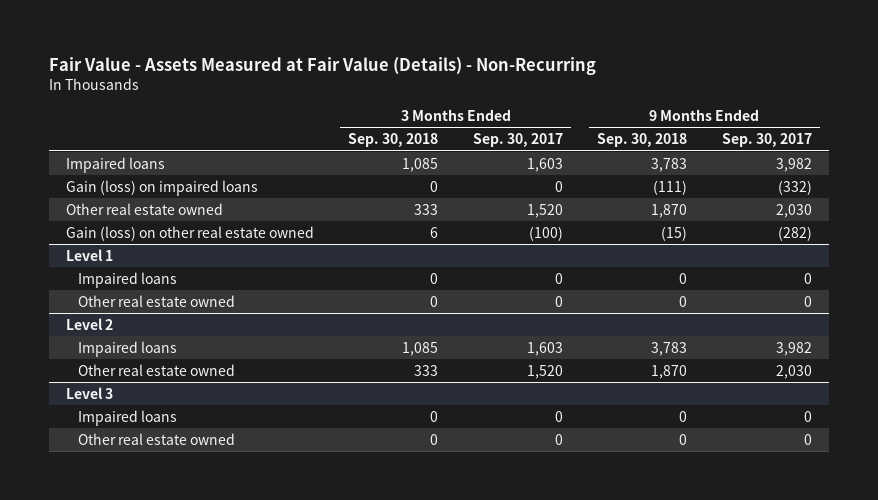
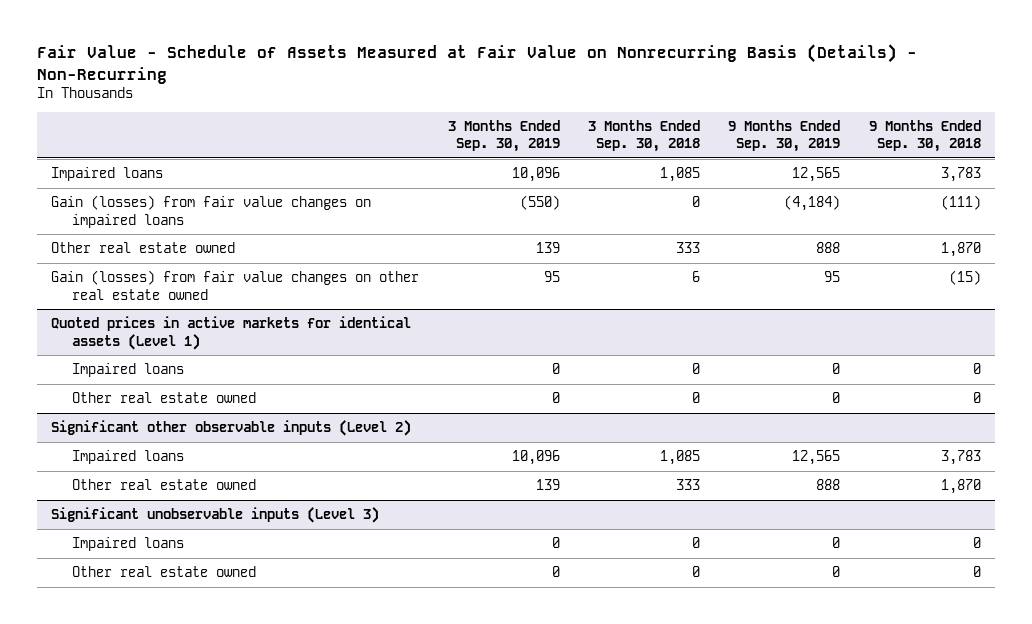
[48,56,596,75] Fair Value - Assets Measured at Fair Value (Details) - Non-Recurring -> [37,44,918,84] Fair Value - Schedule of Assets Measured at Fair Value on Nonrecurring Basis (Details) - Non-Recurring
[472,133,563,148] Sep. 30, 2017 -> none
[721,133,812,148] Sep. 30, 2017 -> none
none -> [447,119,560,153] 3 Months Ended Sep. 30, 2019
none -> [728,119,841,153] 9 Months Ended Sep. 30, 2019
[65,179,258,196] Gain (loss) on impaired loans -> [51,195,372,228] Gain (losses) from fair value changes on impaired loans
[65,225,314,241] Gain (loss) on other real estate owned -> [51,270,420,300] Gain (losses) from fair value changes on other real estate owned
[65,248,113,261] Level 1 -> [51,316,412,350] Quoted prices in active markets for identical assets (Level 1)
[65,317,113,330] Level 2 -> [51,420,412,437] Significant other observable inputs (Level 2)
[65,386,113,399] Level 3 -> [51,507,380,524] Significant unobservable inputs (Level 3)

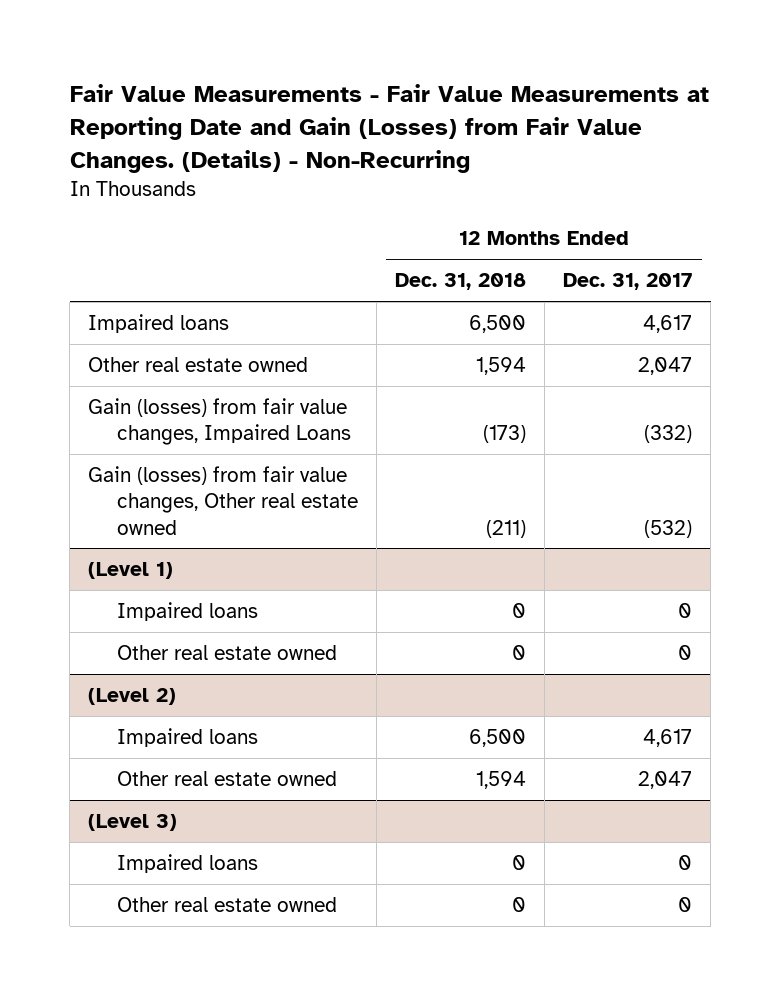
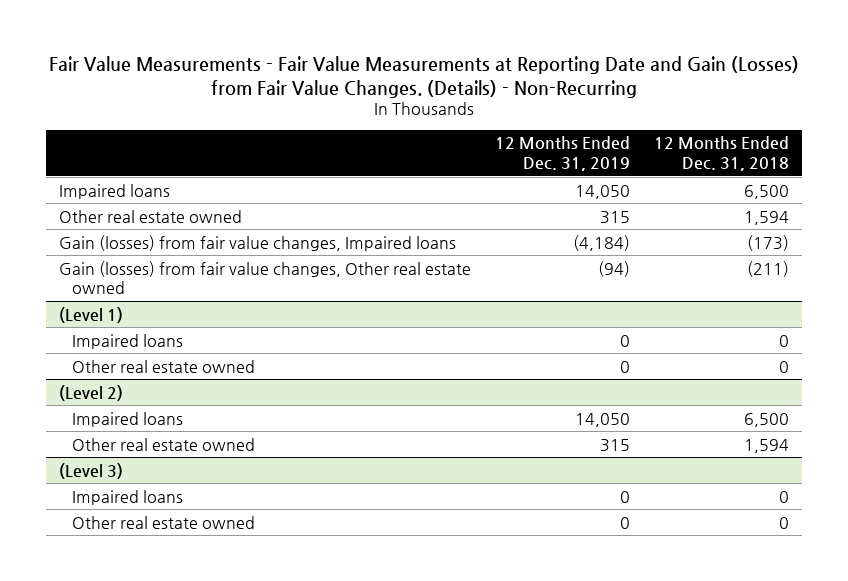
[563,273,693,291] Dec. 31, 2017 -> none
none -> [494,136,630,171] 12 Months Ended Dec. 31, 2019
[88,398,352,446] Gain (losses) from fair value changes, Impaired Loans -> [58,234,456,251] Gain (losses) from fair value changes, Impaired loans

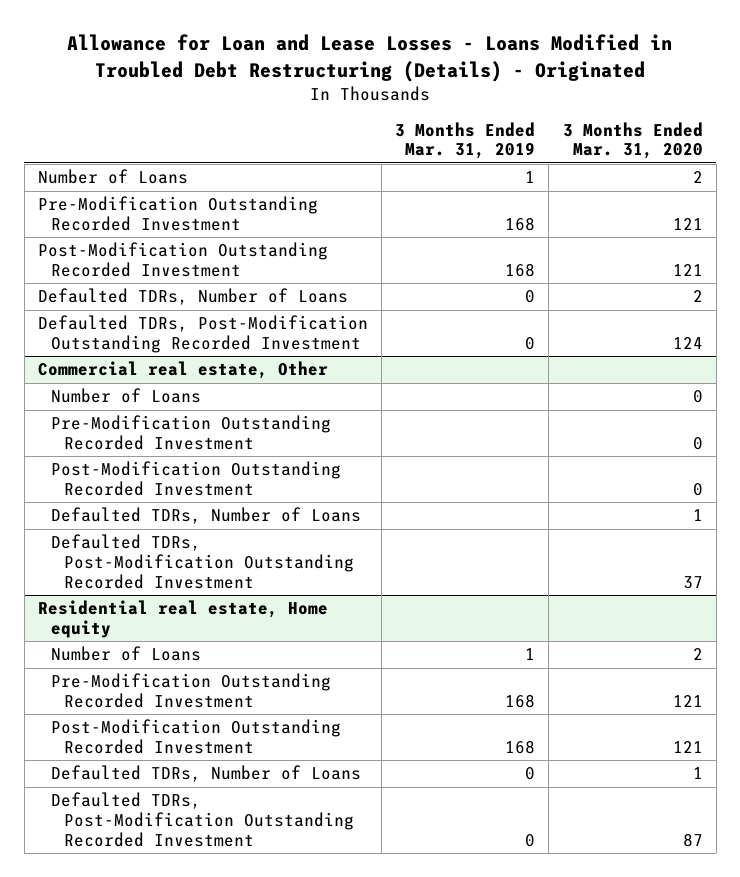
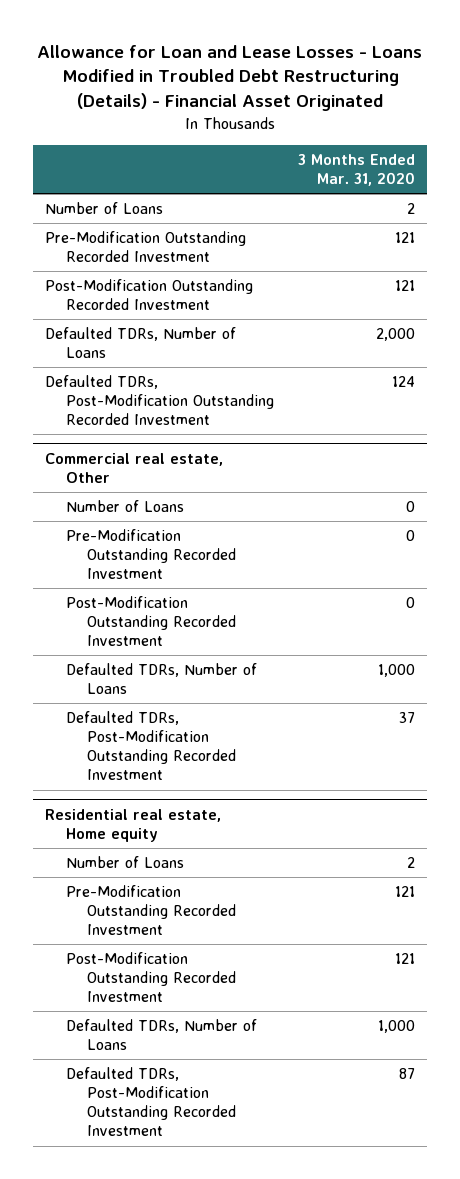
[67,34,673,82] Allowance for Loan and Lease Losses - Loans Modified in Troubled Debt Restructuring (Details) - Originated -> [37,44,423,112] Allowance for Loan and Lease Losses - Loans Modified in Troubled Debt Restructuring (Details) - Financial Asset Originated
[395,121,536,160] 3 Months Ended Mar. 31, 2019 -> none
[692,290,703,303] 2 -> [376,328,416,342] 2,000
[692,509,703,522] 1 -> [378,664,416,678] 1,000
[692,767,703,780] 1 -> [378,1020,416,1034] 1,000

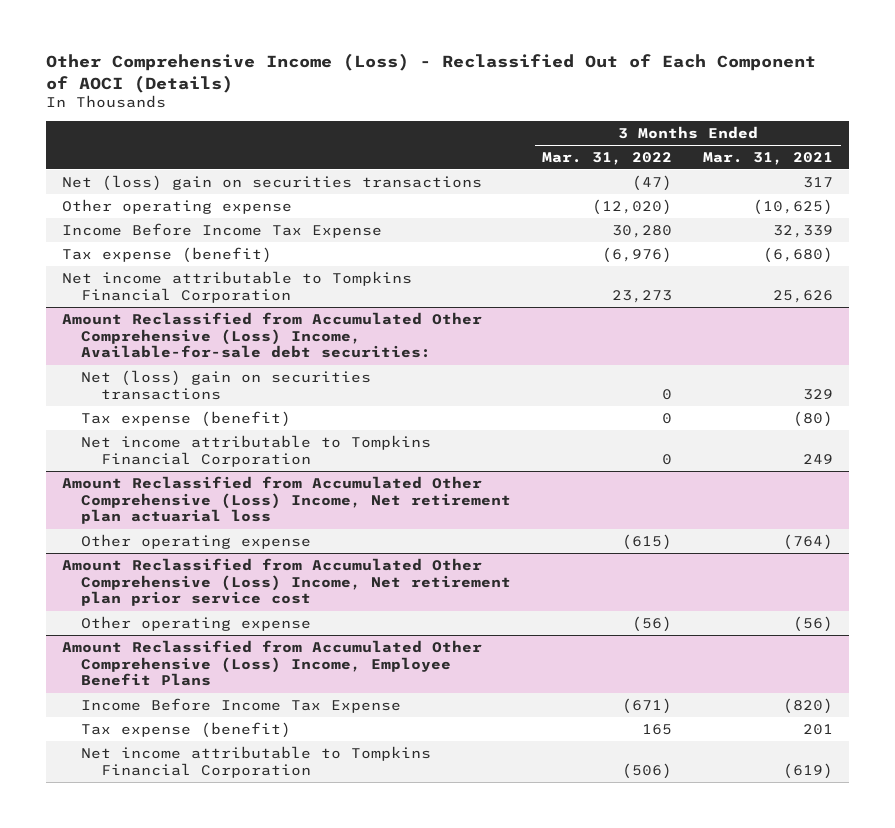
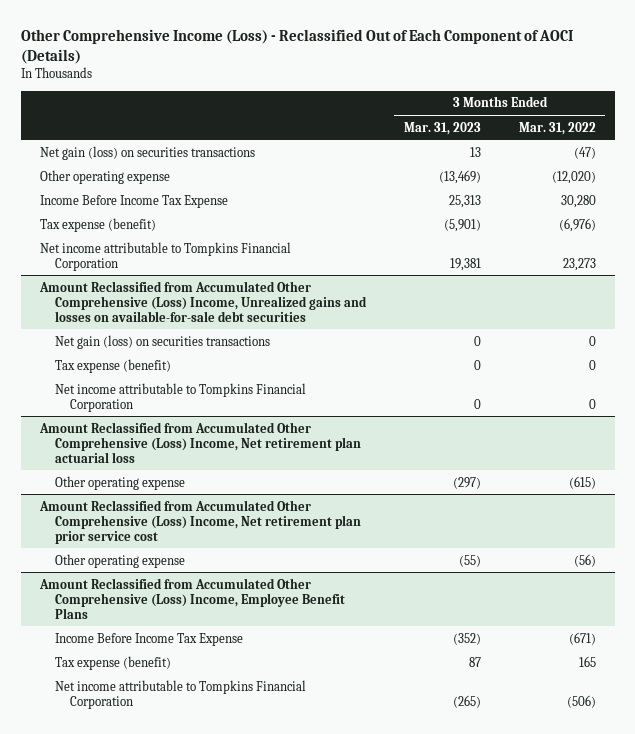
[703,151,834,165] Mar. 31, 2021 -> none
none -> [403,121,481,135] Mar. 31, 2023
[61,174,482,191] Net (loss) gain on securities transactions -> [39,145,255,160] Net gain (loss) on securities transactions
[61,311,482,359] Amount Reclassified from Accumulated Other Comprehensive (Loss) Income, Available-for-sale debt securities: -> [38,280,367,322] Amount Reclassified from Accumulated Other Comprehensive (Loss) Income, Unrealized gains and losses on available-for-sale debt securities
[81,369,372,400] Net (loss) gain on securities transactions -> [54,334,270,349] Net gain (loss) on securities transactions

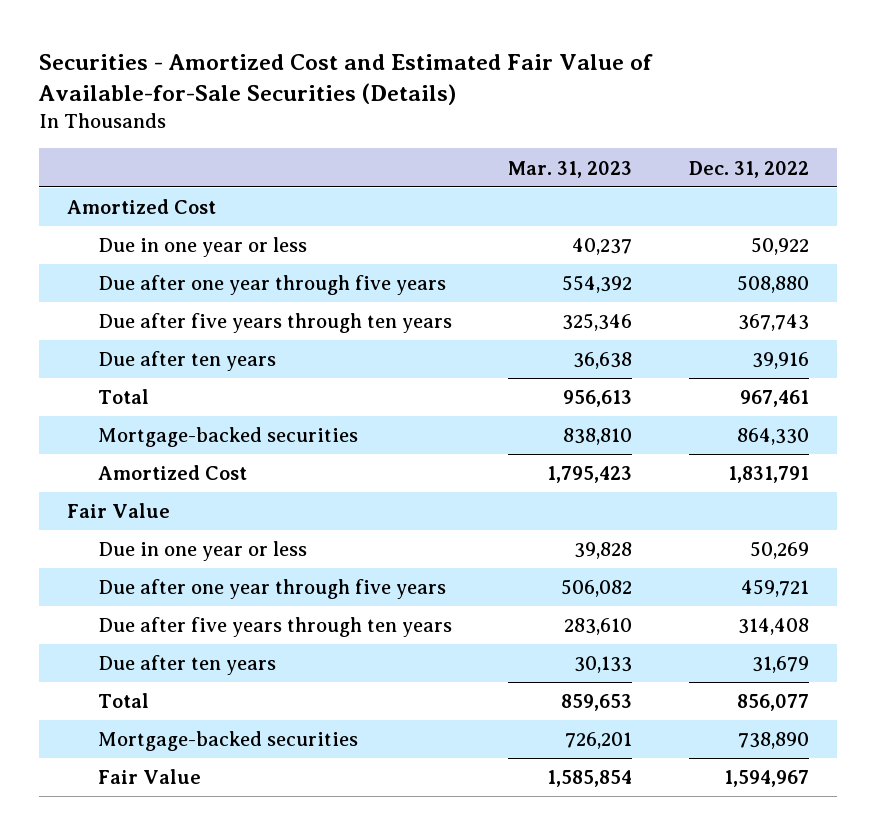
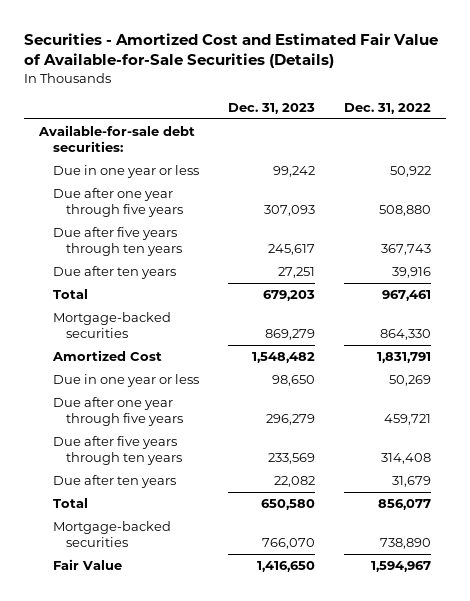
[508,160,633,178] Mar. 31, 2023 -> none
none -> [227,102,315,114] Dec. 31, 2023
[66,199,216,215] Amortized Cost -> [37,124,195,153] Available-for-sale debt securities:
[66,503,170,519] Fair Value -> none

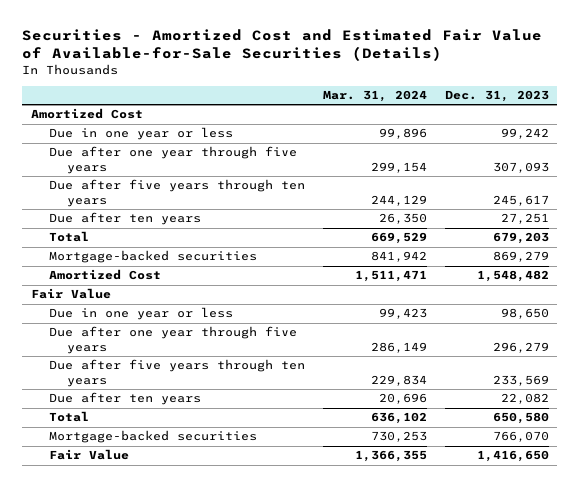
[344,102,432,114] Dec. 31, 2022 -> none
none -> [322,90,427,103] Mar. 31, 2024
[37,124,195,153] Available-for-sale debt securities: -> [31,108,144,120] Amortized Cost
none -> [31,288,112,300] Fair Value

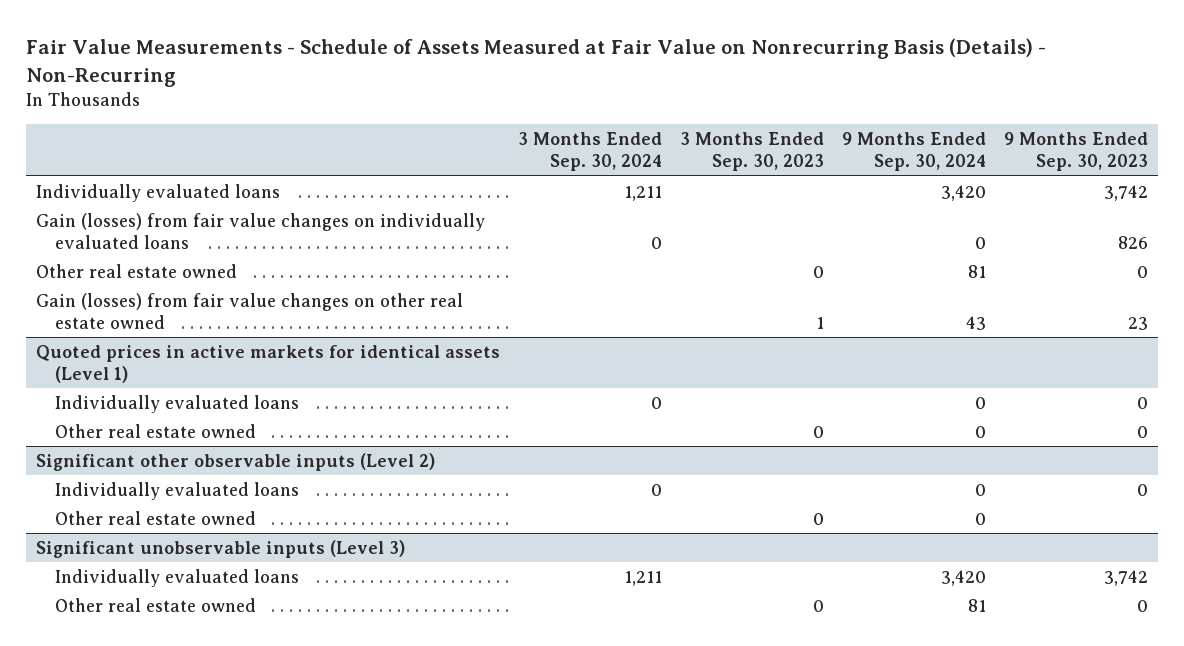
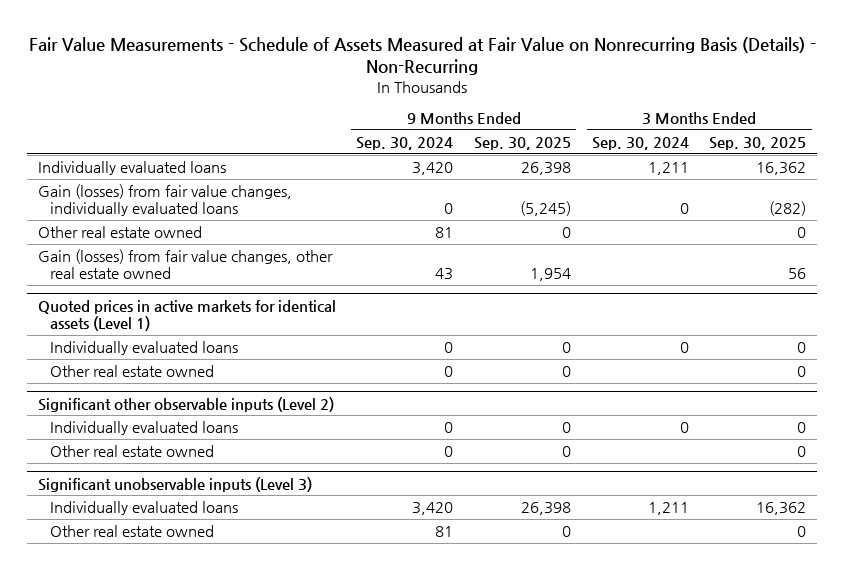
[679,132,824,172] 3 Months Ended Sep. 30, 2023 -> none
[1004,132,1149,172] 9 Months Ended Sep. 30, 2023 -> none
none -> [473,136,571,150] Sep. 30, 2025
none -> [709,136,807,150] Sep. 30, 2025
[35,212,485,249] Gain (losses) from fair value changes on individually evaluated loans -> [37,183,292,217] Gain (losses) from fair value changes, individually evaluated loans
[35,292,463,329] Gain (losses) from fair value changes on other real estate owned -> [37,248,333,280] Gain (losses) from fair value changes, other real estate owned

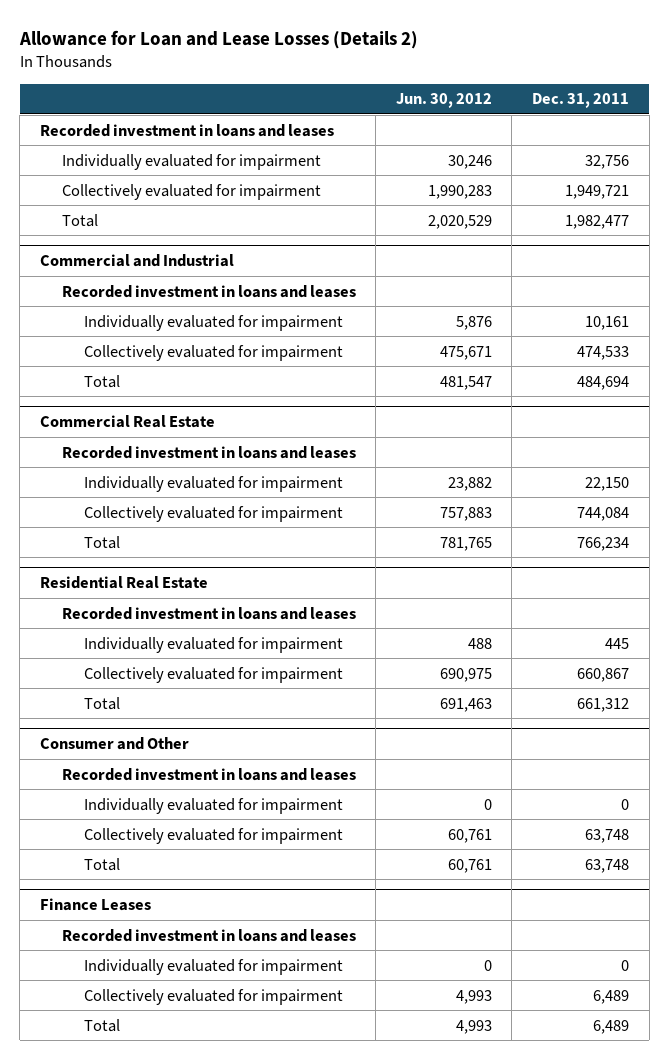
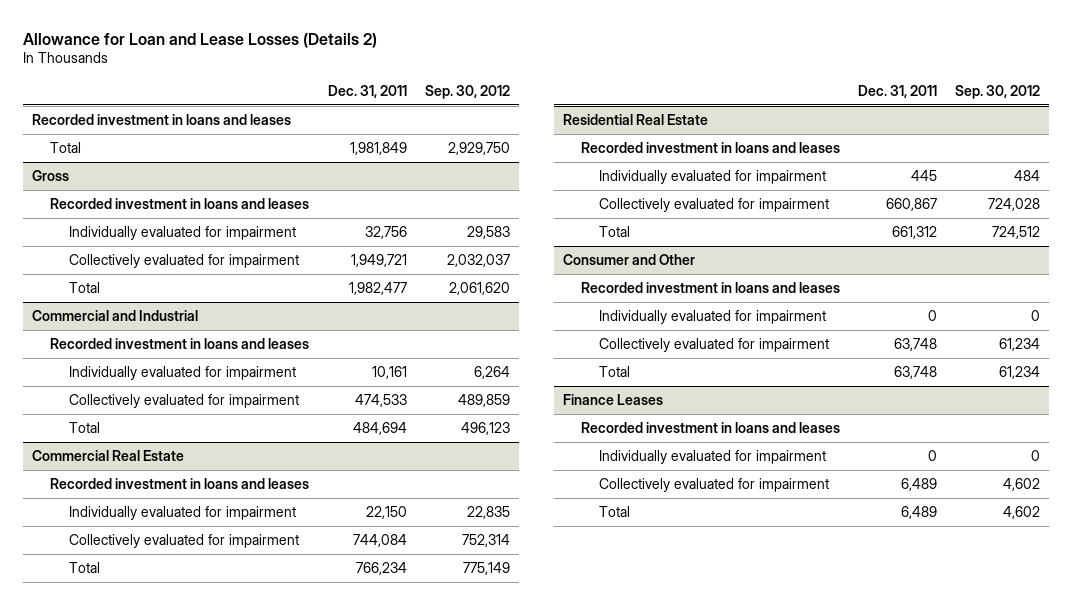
[395,93,492,109] Jun. 30, 2012 -> none
none -> [424,84,510,99] Sep. 30, 2012
none -> [50,141,82,153] Total
none -> [32,169,70,181] Gross
none -> [50,197,310,209] Recorded investment in loans and leases

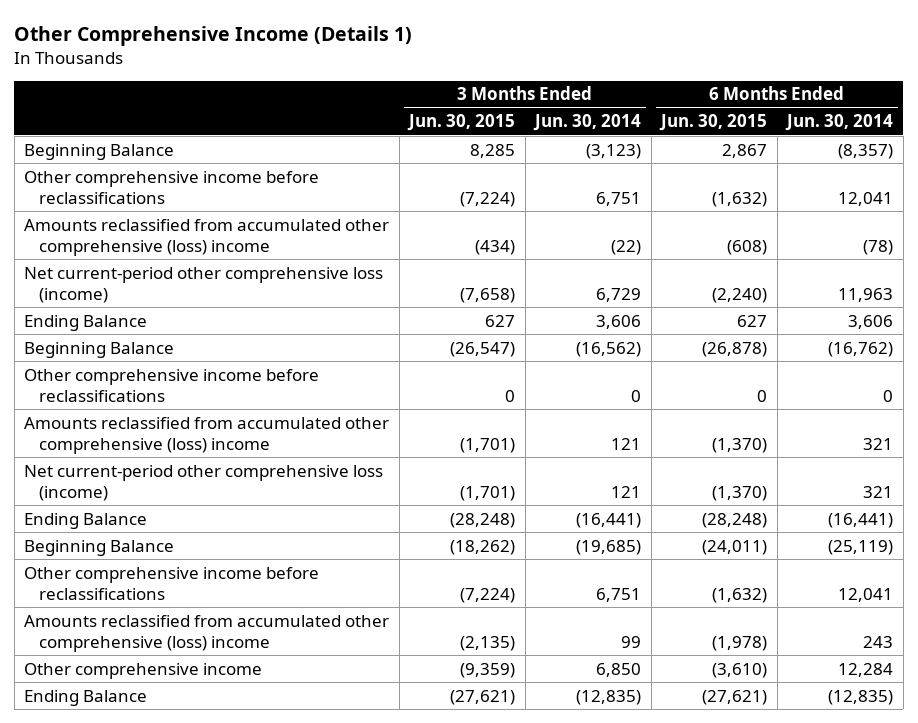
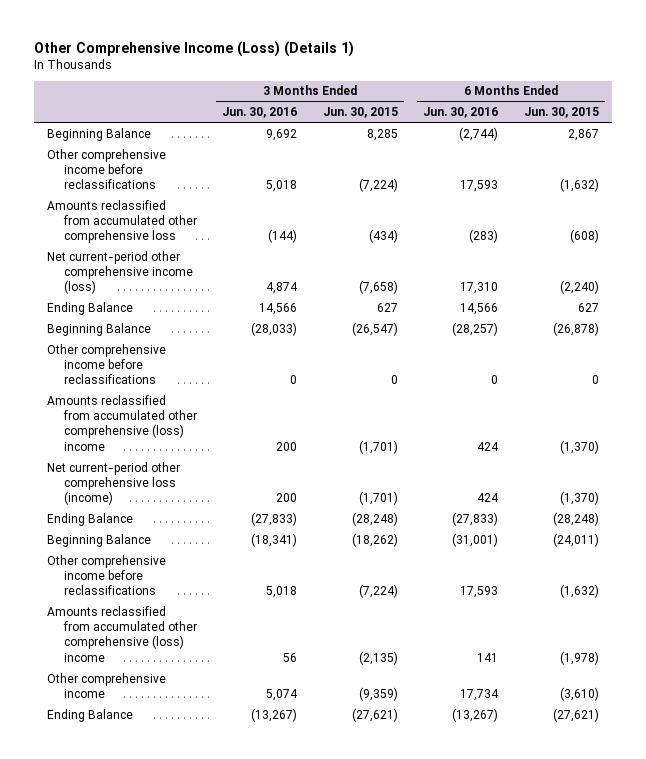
[14,25,413,46] Other Comprehensive Income (Details 1) -> [34,40,355,57] Other Comprehensive Income (Loss) (Details 1)
[533,114,642,132] Jun. 30, 2014 -> none
[785,114,894,132] Jun. 30, 2014 -> none
none -> [222,107,298,119] Jun. 30, 2016
none -> [423,107,499,119] Jun. 30, 2016
[24,218,390,256] Amounts reclassified from accumulated other comprehensive (loss) income -> [46,199,197,244] Amounts reclassified from accumulated other comprehensive loss
[24,266,384,303] Net current-period other comprehensive loss (income) -> [46,250,193,295] Net current-period other comprehensive income (loss)

